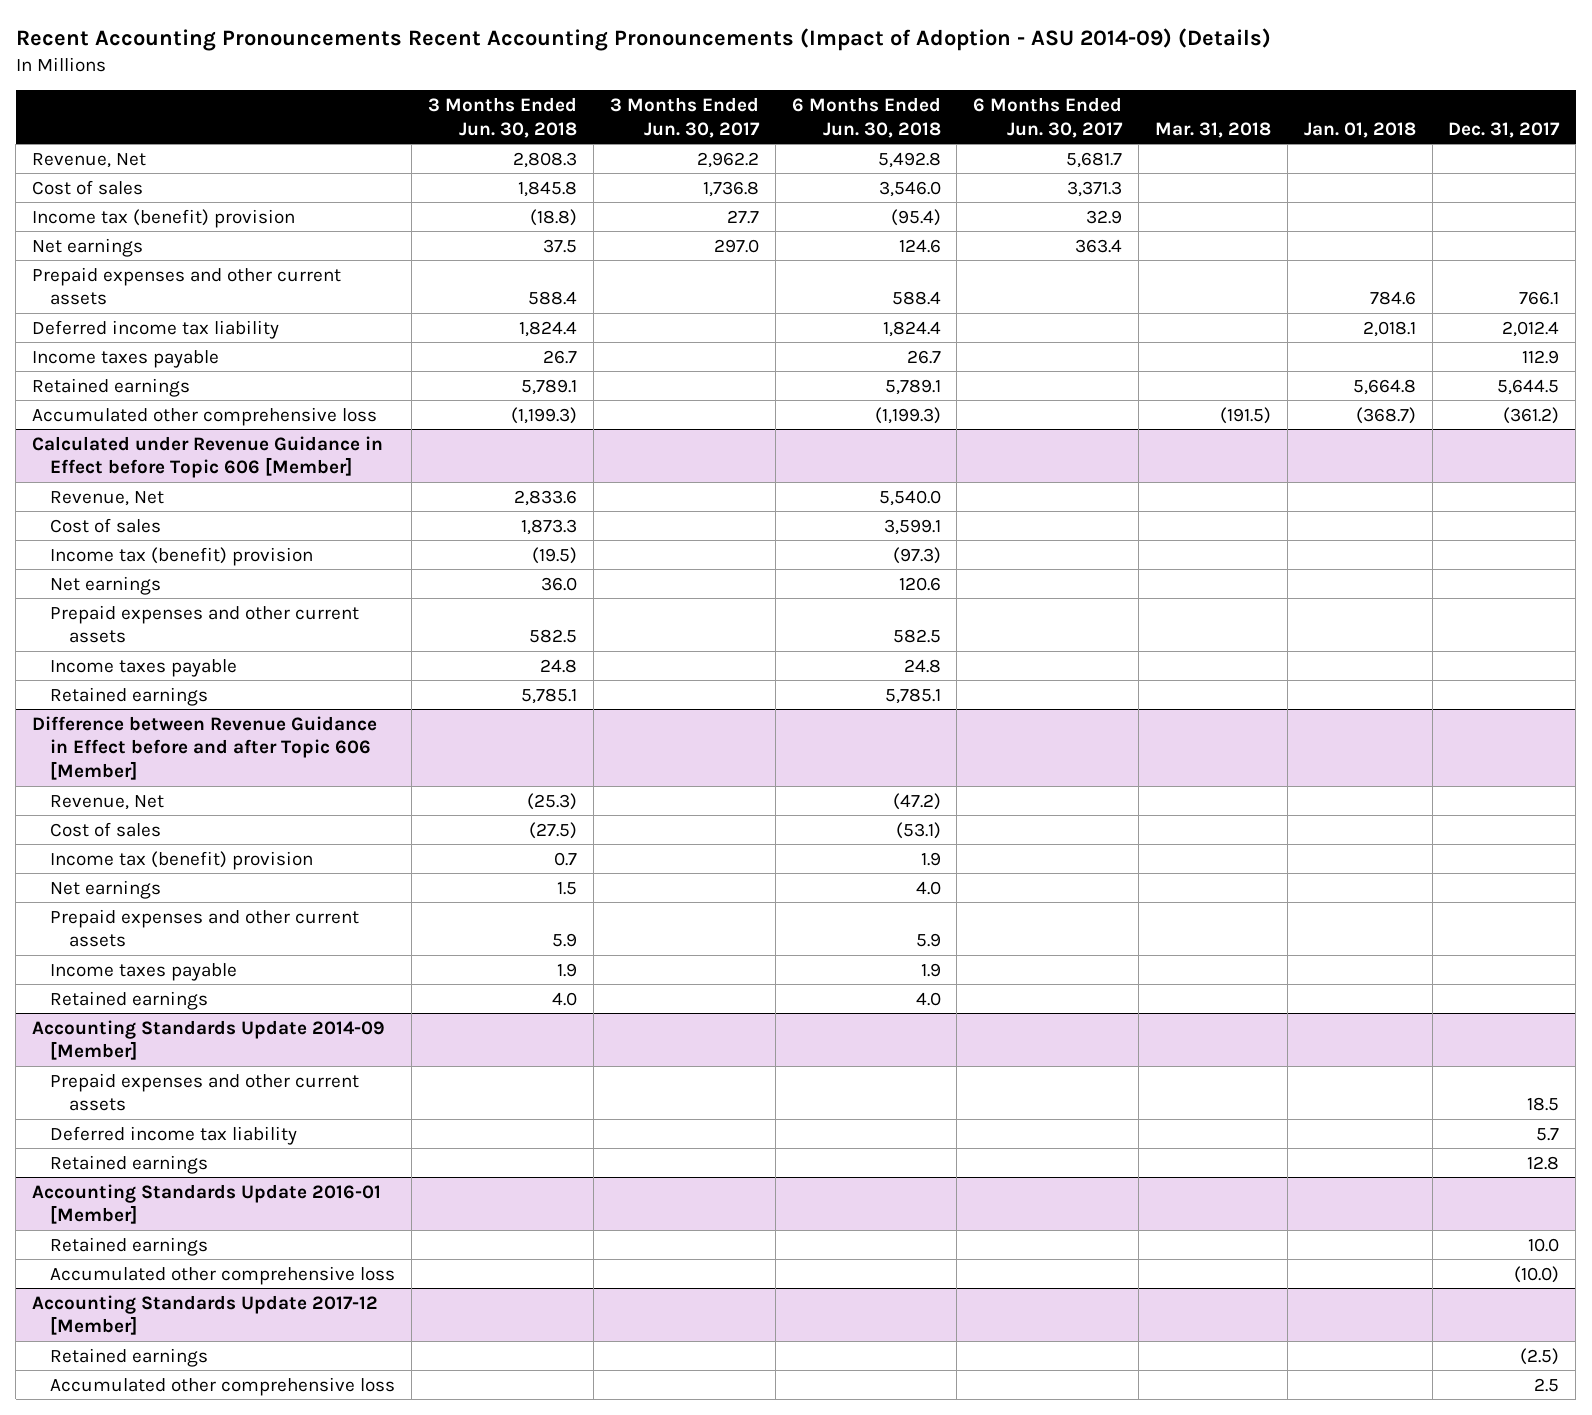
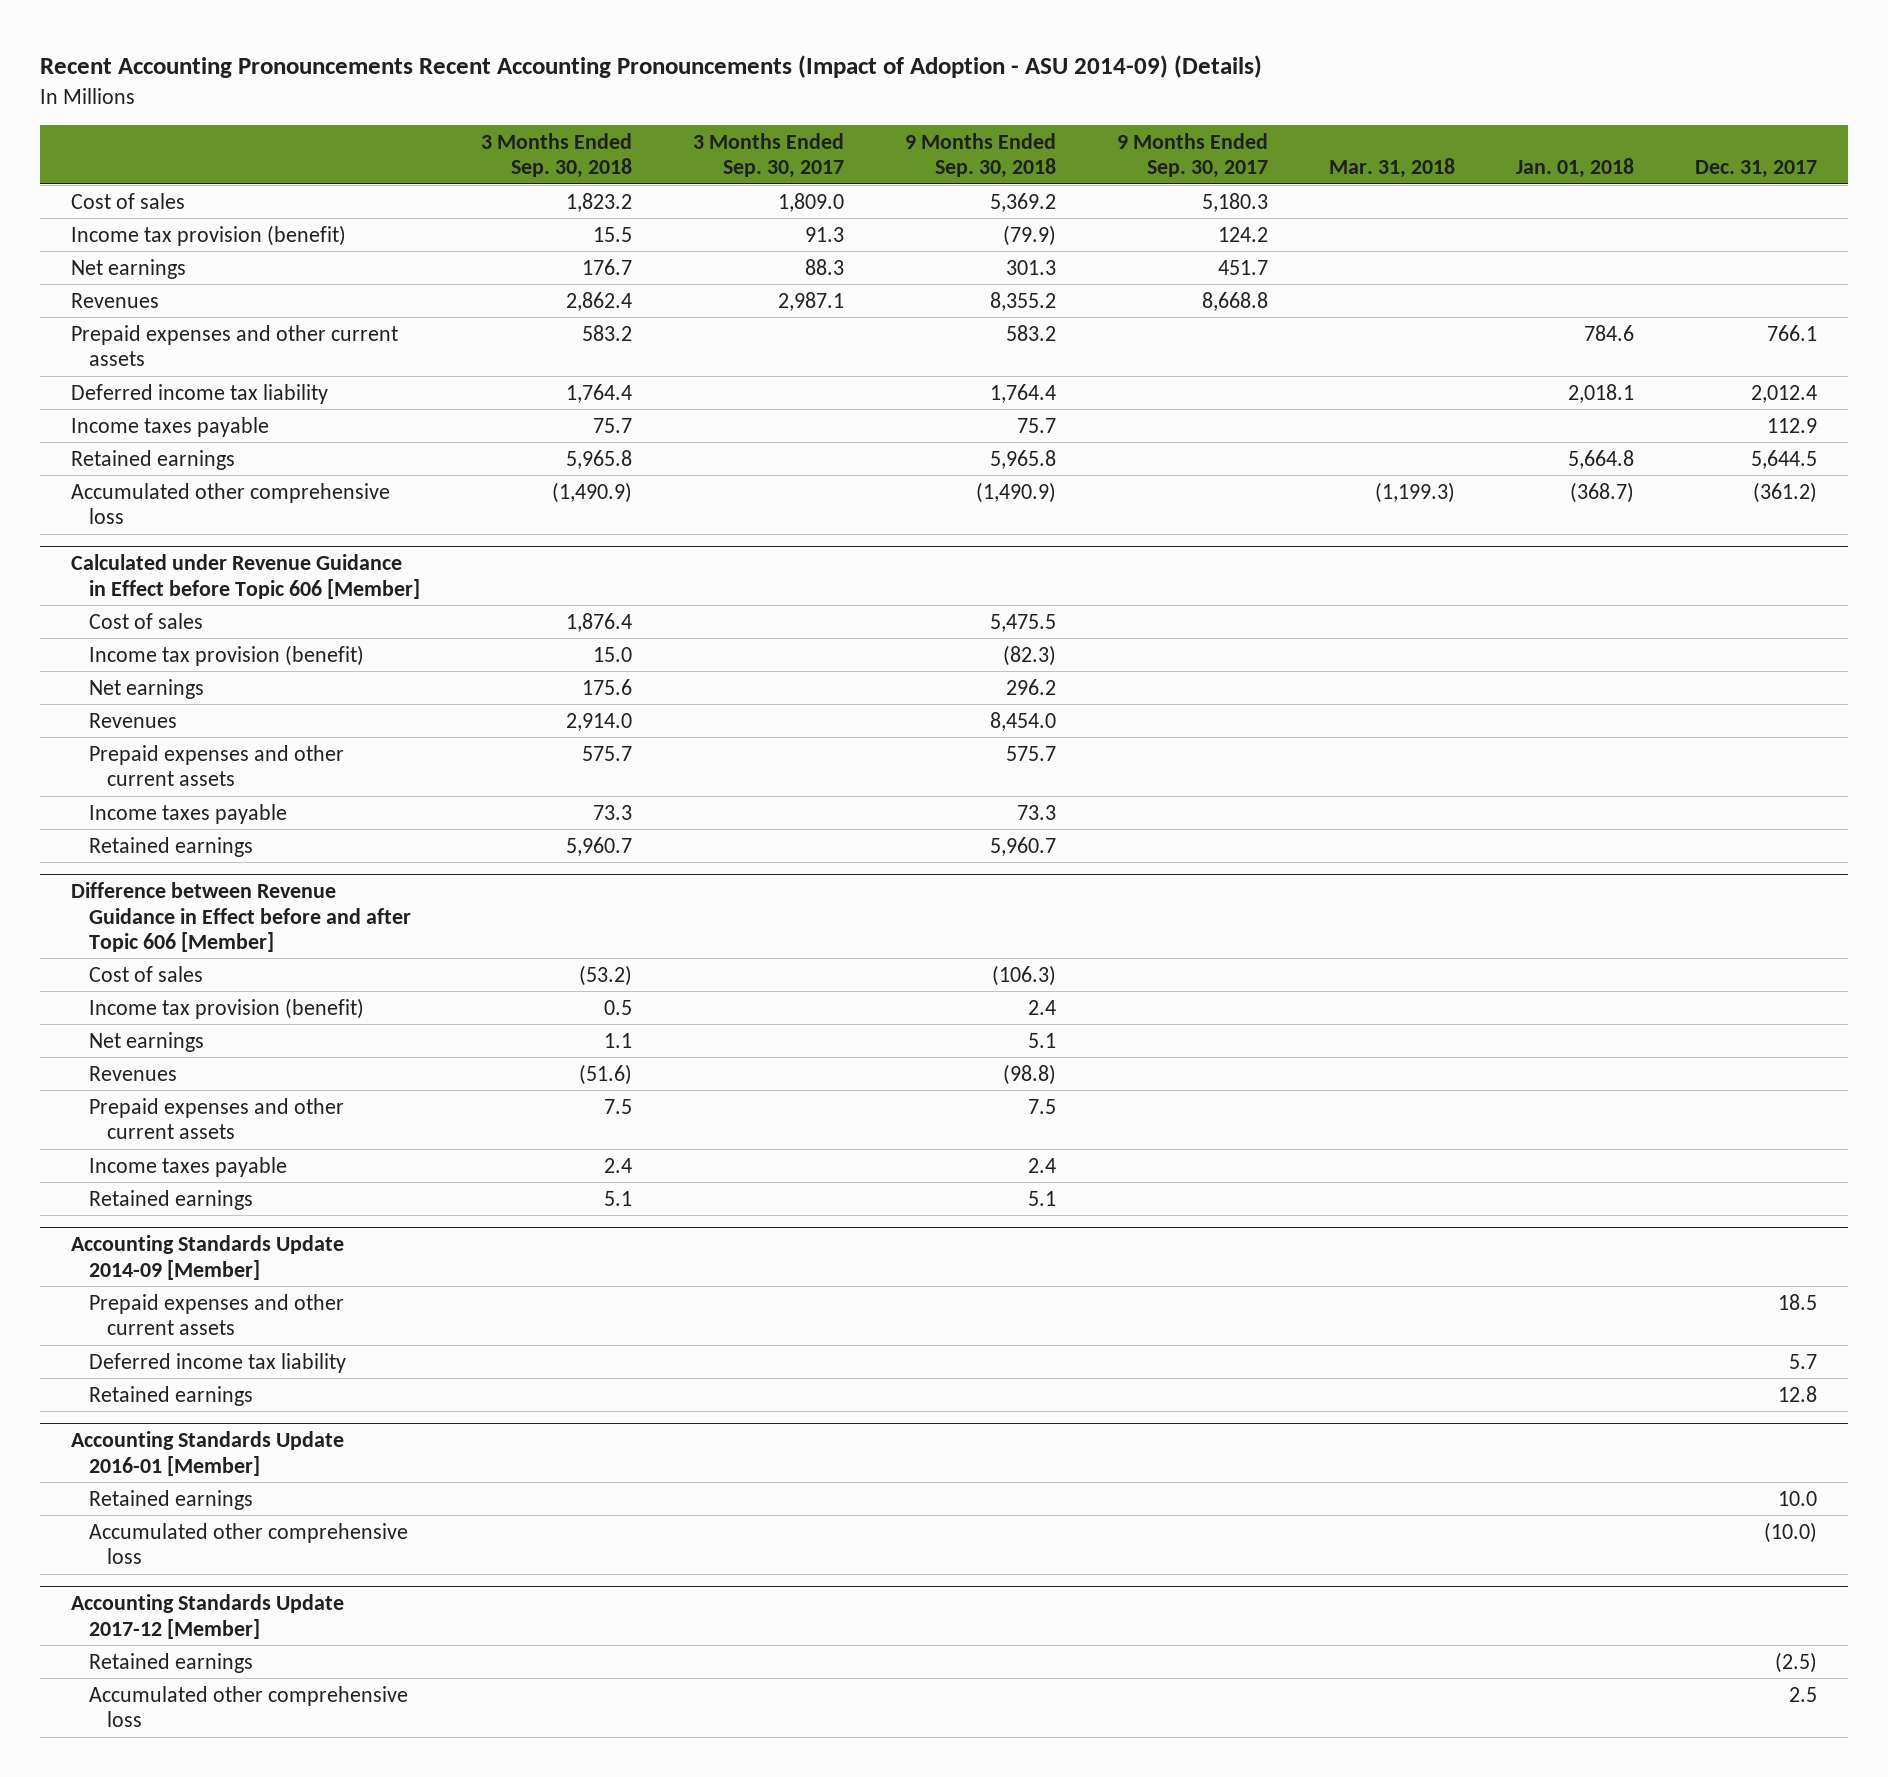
[428,96,578,138] 3 Months Ended Jun. 30, 2018 -> none
[609,96,760,138] 3 Months Ended Jun. 30, 2017 -> none
[791,96,941,138] 6 Months Ended Jun. 30, 2018 -> none
[973,96,1124,138] 6 Months Ended Jun. 30, 2017 -> none
none -> [481,133,633,179] 3 Months Ended Sep. 30, 2018
none -> [693,133,845,179] 3 Months Ended Sep. 30, 2017
none -> [905,133,1057,179] 9 Months Ended Sep. 30, 2018
none -> [1117,133,1269,179] 9 Months Ended Sep. 30, 2017
[32,152,147,168] Revenue, Net -> none
[32,208,296,228] Income tax (benefit) provision -> [70,224,346,246] Income tax provision (benefit)
none -> [70,292,159,308] Revenues
[1220,406,1272,424] (191.5) -> [1375,481,1456,503] (1,199.3)
[50,490,165,506] Revenue, Net -> none
[50,546,314,566] Income tax (benefit) provision -> [89,644,365,666] Income tax provision (benefit)
none -> [89,712,178,728] Revenues
[50,794,165,810] Revenue, Net -> none
[50,850,314,870] Income tax (benefit) provision -> [89,997,365,1019] Income tax provision (benefit)
none -> [89,1065,178,1081] Revenues

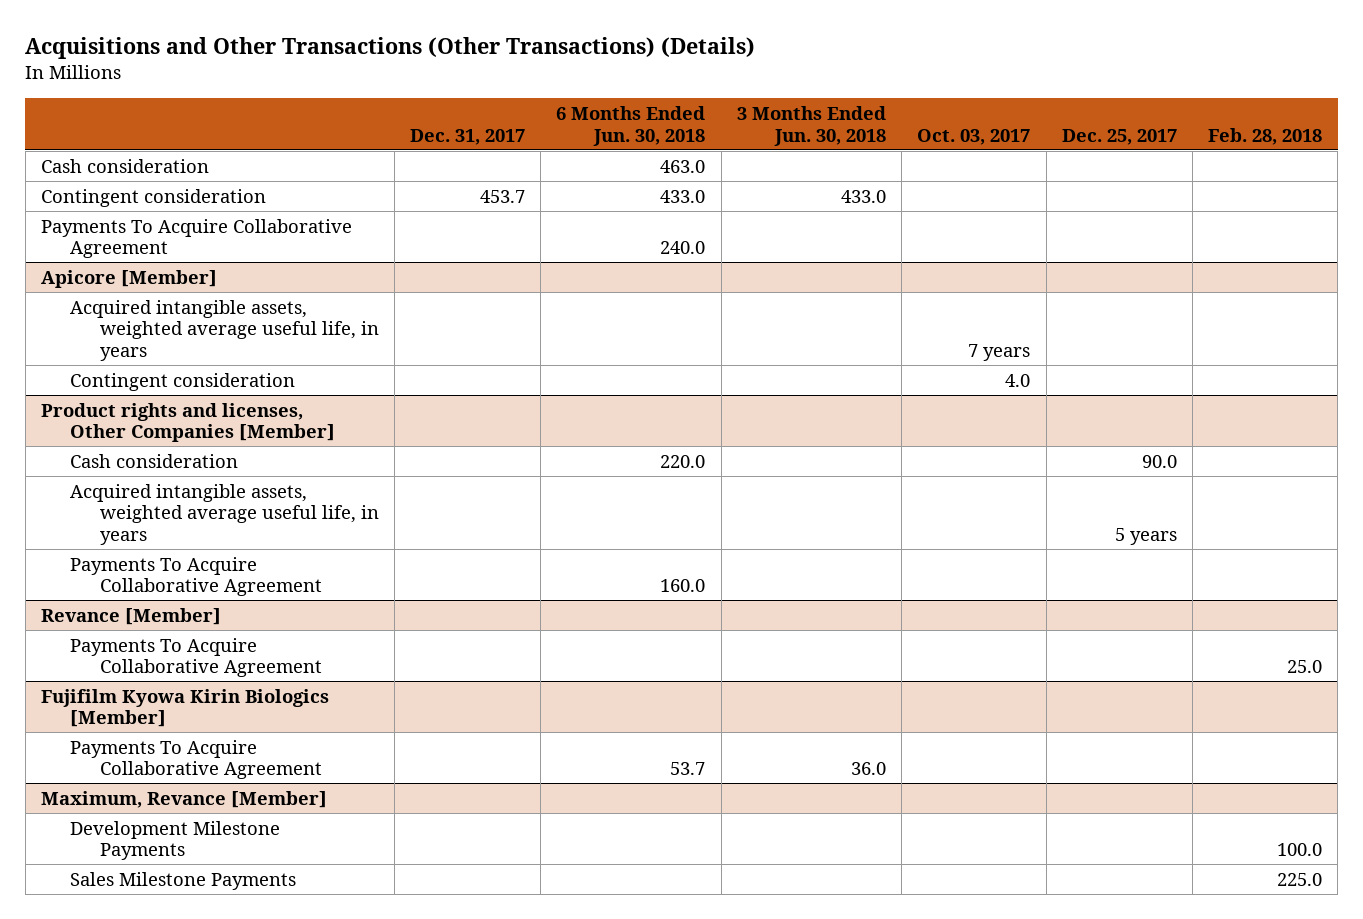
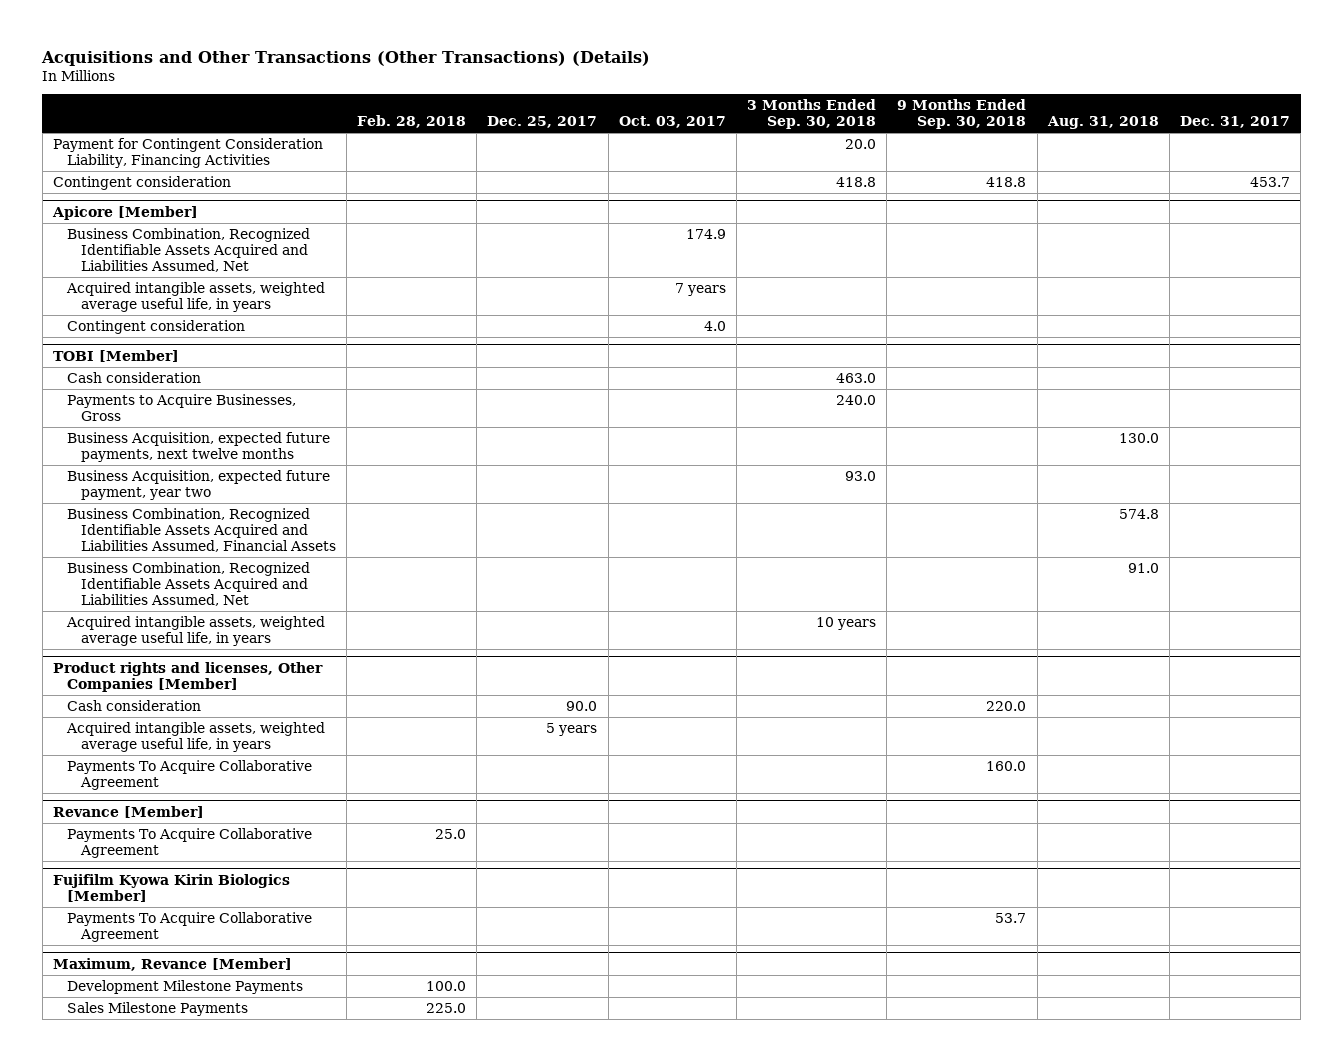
[556,105,706,146] 6 Months Ended Jun. 30, 2018 -> none
[736,105,886,146] 3 Months Ended Jun. 30, 2018 -> none
none -> [747,99,877,130] 3 Months Ended Sep. 30, 2018
none -> [897,99,1027,130] 9 Months Ended Sep. 30, 2018
none -> [1046,116,1159,130] Aug. 31, 2018
[40,158,209,173] Cash consideration -> none
none -> [53,137,324,168] Payment for Contingent Consideration Liability, Financing Activities
[40,218,352,259] Payments To Acquire Collaborative Agreement -> none
none -> [66,227,310,272] Business Combination, Recognized Identifiable Assets Acquired and Liabilities Assumed, Net
none -> [53,349,180,362] TOBI [Member]
none -> [66,371,201,383] Cash consideration
none -> [66,393,296,421] Payments to Acquire Businesses, Gross
none -> [66,431,330,462] Business Acquisition, expected future payments, next twelve months
none -> [66,469,330,500] Business Acquisition, expected future payment, year two
none -> [66,507,336,552] Business Combination, Recognized Identifiable Assets Acquired and Liabilities Assumed, Financial Assets
none -> [66,561,310,606] Business Combination, Recognized Identifiable Assets Acquired and Liabilities Assumed, Net
none -> [65,615,325,646] Acquired intangible assets, weighted average useful life, in years

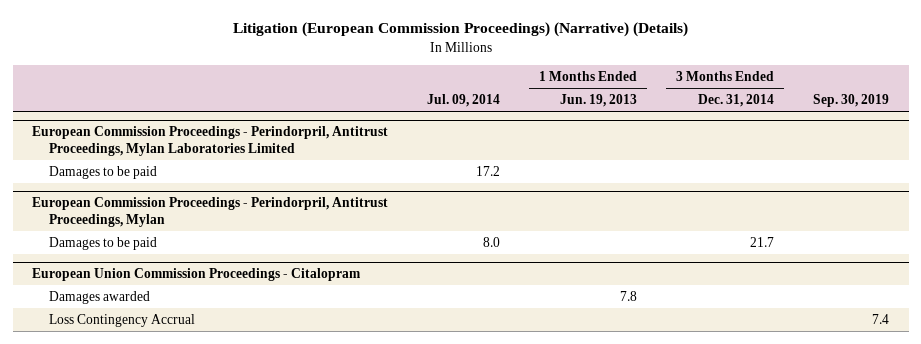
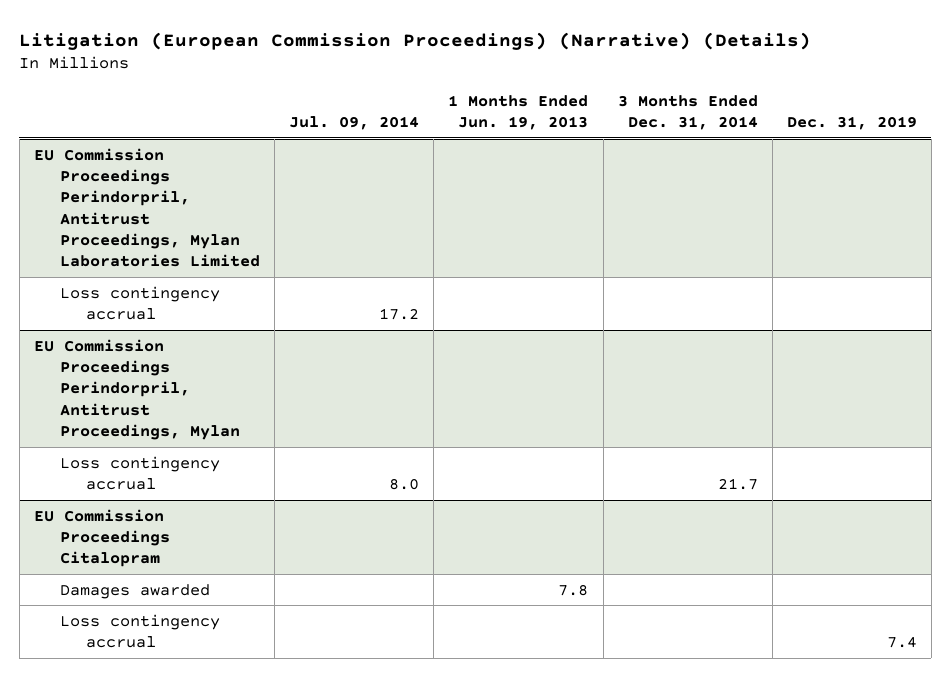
[813,94,890,108] Sep. 30, 2019 -> none
none -> [786,116,917,131] Dec. 31, 2019
[32,126,389,156] European Commission Proceedings - Perindorpril, Antitrust Proceedings, Mylan Laboratories Limited -> [33,147,261,268] EU Commission Proceedings Perindorpril, Antitrust Proceedings, Mylan Laboratories Limited
[49,165,158,179] Damages to be paid -> [60,285,221,321] Loss contingency accrual
[32,197,389,227] European Commission Proceedings - Perindorpril, Antitrust Proceedings, Mylan -> [33,338,241,441] EU Commission Proceedings Perindorpril, Antitrust Proceedings, Mylan
[49,236,158,250] Damages to be paid -> [60,455,221,491] Loss contingency accrual
[32,268,362,282] European Union Commission Proceedings - Citalopram -> [33,508,171,568] EU Commission Proceedings Citalopram
[49,313,196,327] Loss Contingency Accrual -> [60,613,221,649] Loss contingency accrual

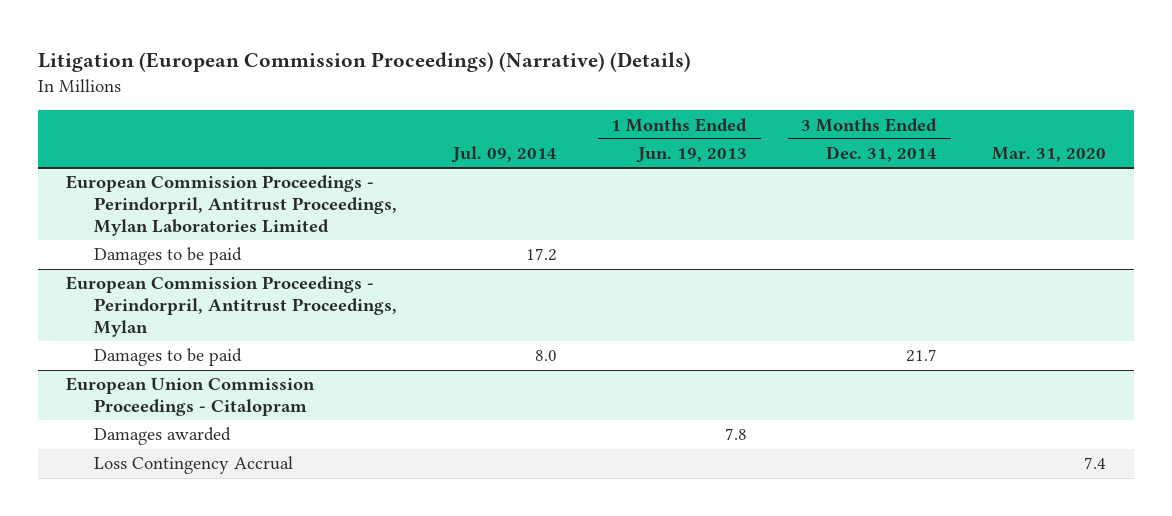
[786,116,917,131] Dec. 31, 2019 -> none
none -> [992,147,1107,163] Mar. 31, 2020
[33,147,261,268] EU Commission Proceedings Perindorpril, Antitrust Proceedings, Mylan Laboratories Limited -> [65,175,398,237] European Commission Proceedings - Perindorpril, Antitrust Proceedings, Mylan Laboratories Limited
[60,285,221,321] Loss contingency accrual -> [94,247,243,266] Damages to be paid
[33,338,241,441] EU Commission Proceedings Perindorpril, Antitrust Proceedings, Mylan -> [65,276,398,338] European Commission Proceedings - Perindorpril, Antitrust Proceedings, Mylan
[60,455,221,491] Loss contingency accrual -> [94,348,243,367] Damages to be paid
[33,508,171,568] EU Commission Proceedings Citalopram -> [65,377,315,417] European Union Commission Proceedings - Citalopram
[60,613,221,649] Loss contingency accrual -> [94,456,294,475] Loss Contingency Accrual

